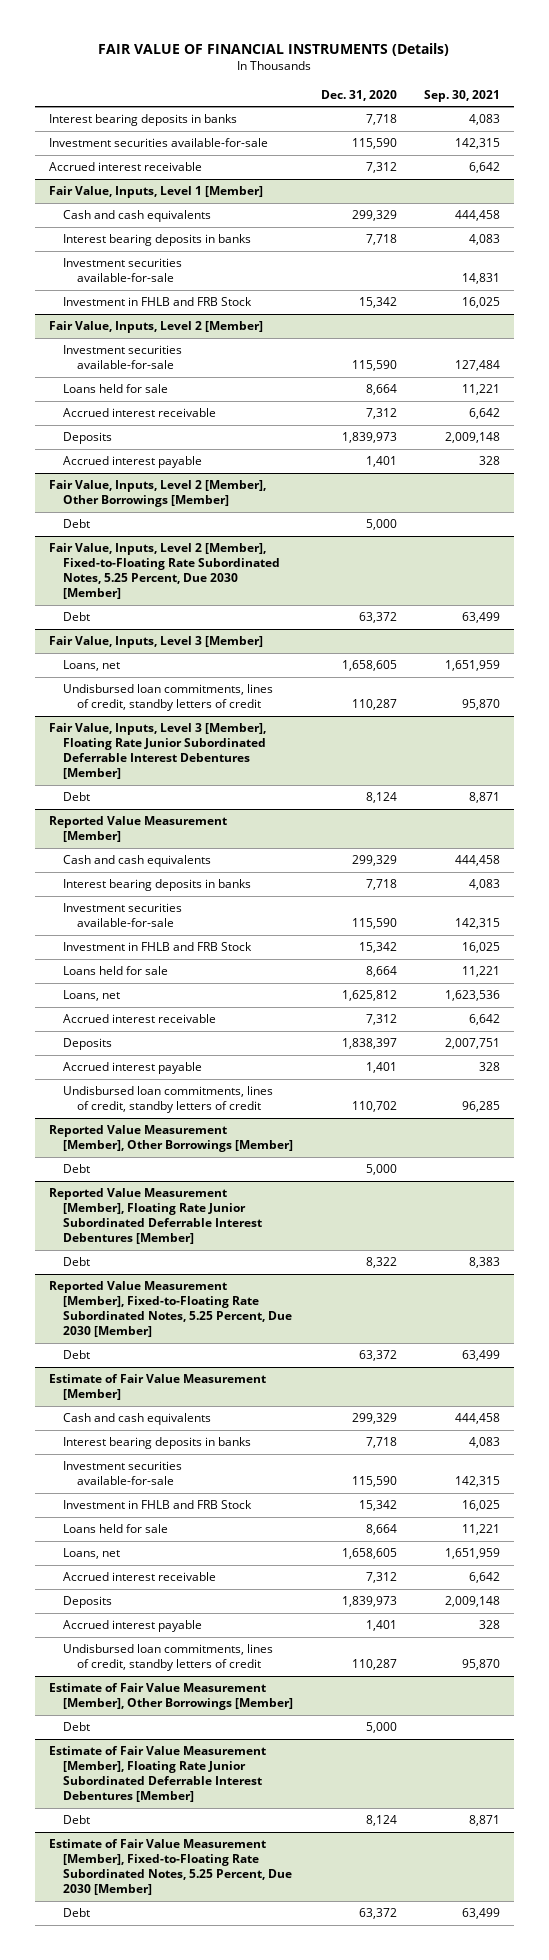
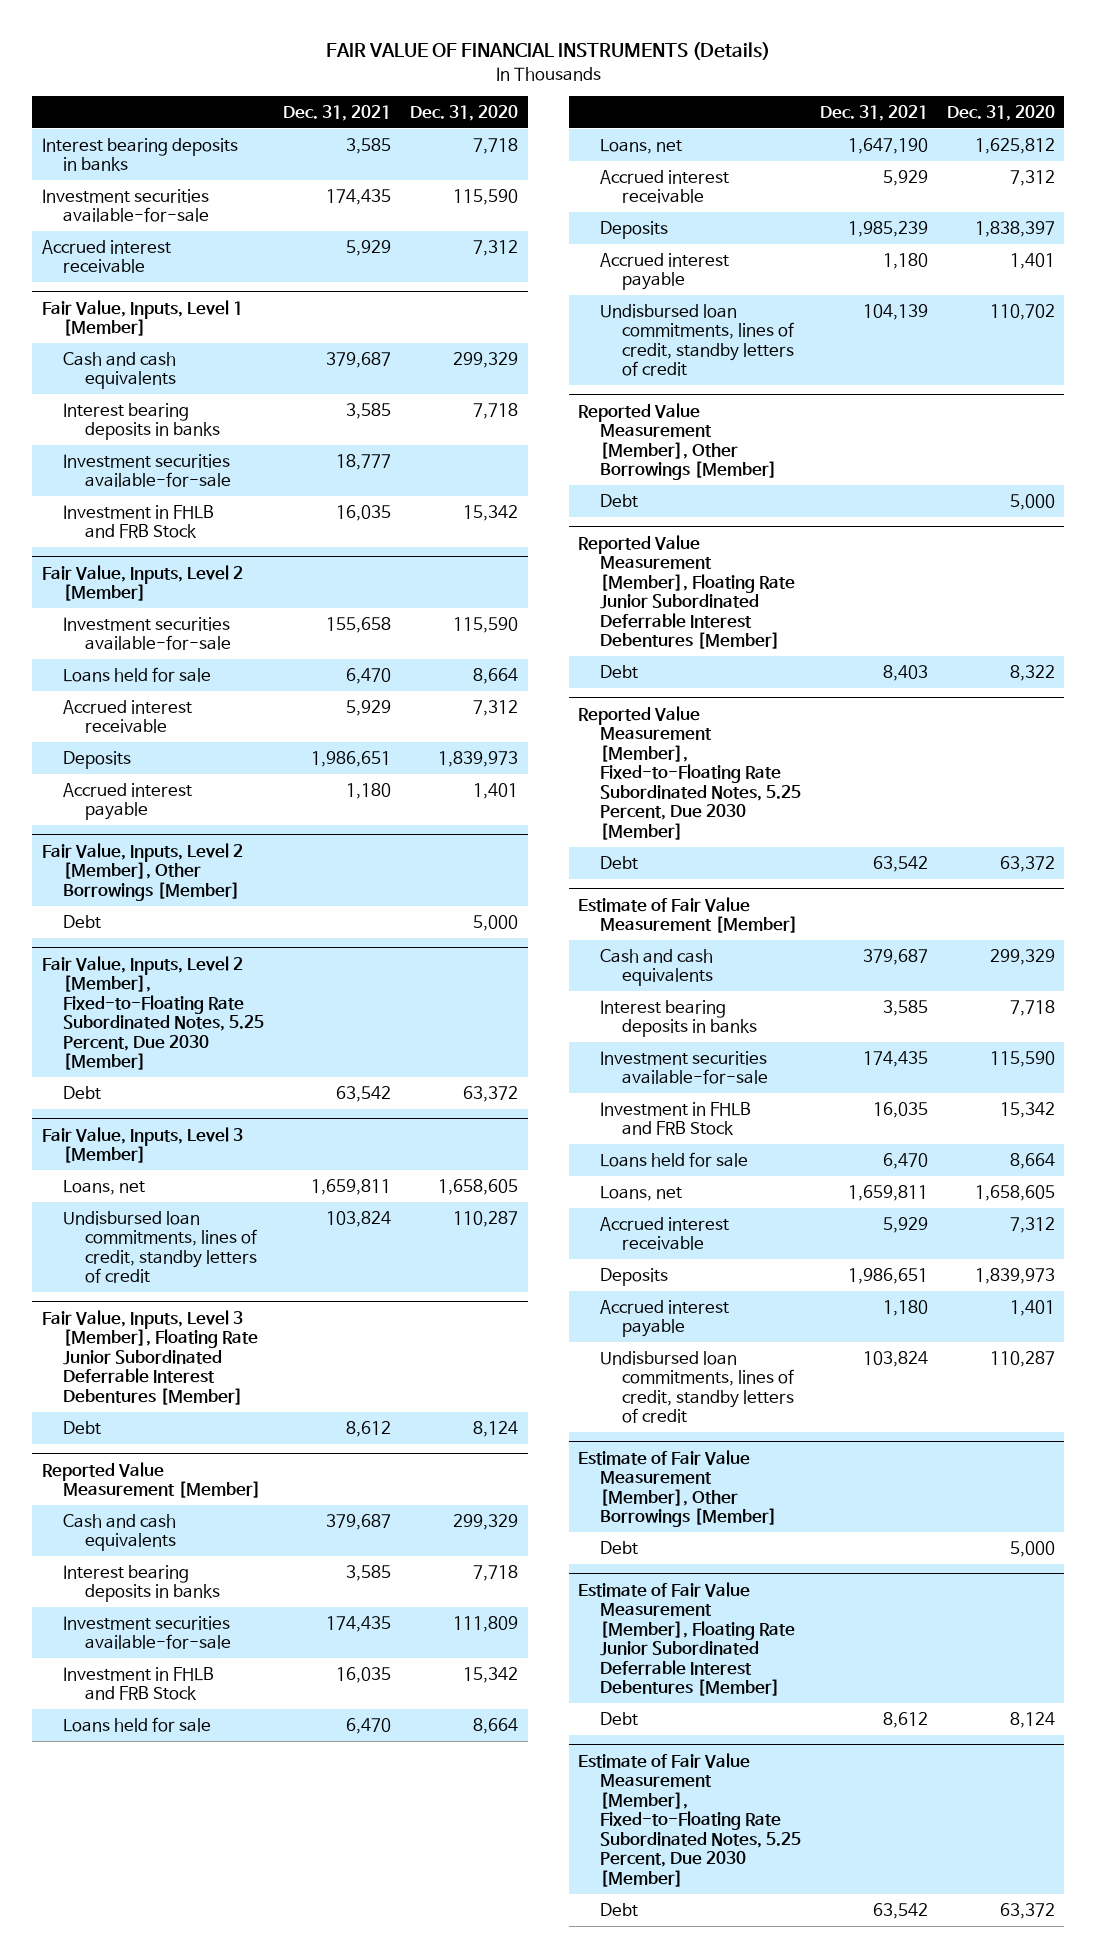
[424,89,501,102] Sep. 30, 2021 -> none
none -> [283,104,392,121] Dec. 31, 2021
[351,918,397,930] 115,590 -> [453,1615,519,1632] 111,809

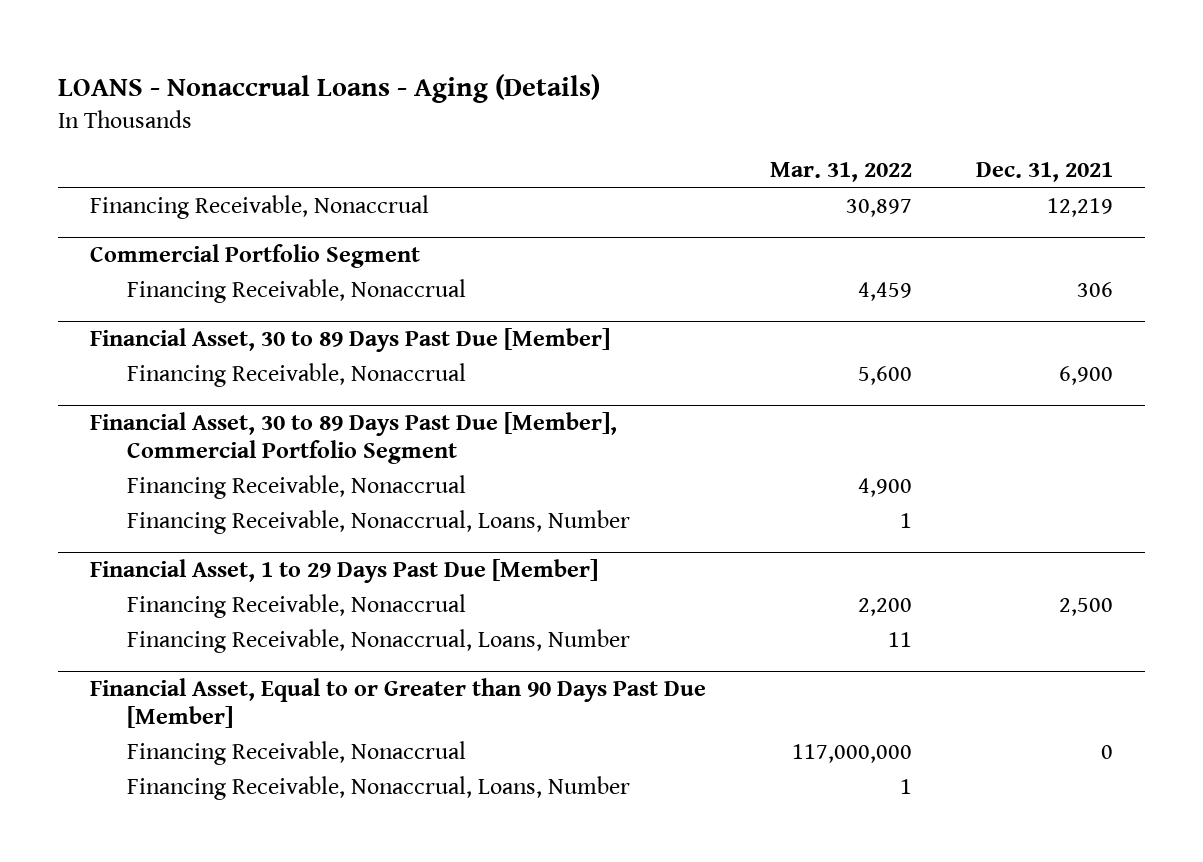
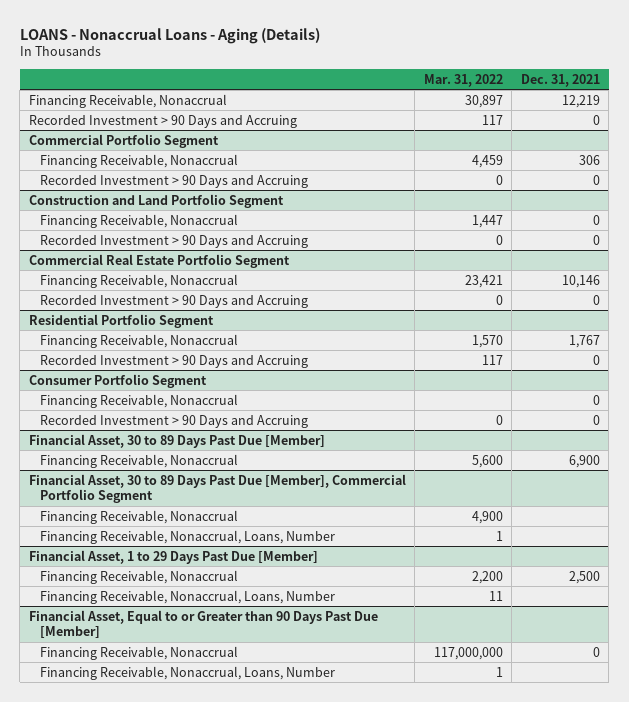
none -> [28,114,297,128] Recorded Investment > 90 Days and Accruing
none -> [39,174,308,188] Recorded Investment > 90 Days and Accruing
none -> [28,193,284,208] Construction and Land Portfolio Segment
none -> [39,213,238,228] Financing Receivable, Nonaccrual
none -> [39,234,308,248] Recorded Investment > 90 Days and Accruing
none -> [28,253,290,268] Commercial Real Estate Portfolio Segment
none -> [39,273,238,288] Financing Receivable, Nonaccrual
none -> [39,294,308,308] Recorded Investment > 90 Days and Accruing
none -> [28,313,214,328] Residential Portfolio Segment
none -> [39,333,238,348] Financing Receivable, Nonaccrual
none -> [39,354,308,368] Recorded Investment > 90 Days and Accruing
none -> [28,373,207,388] Consumer Portfolio Segment
none -> [39,393,238,408] Financing Receivable, Nonaccrual
none -> [39,414,308,428] Recorded Investment > 90 Days and Accruing

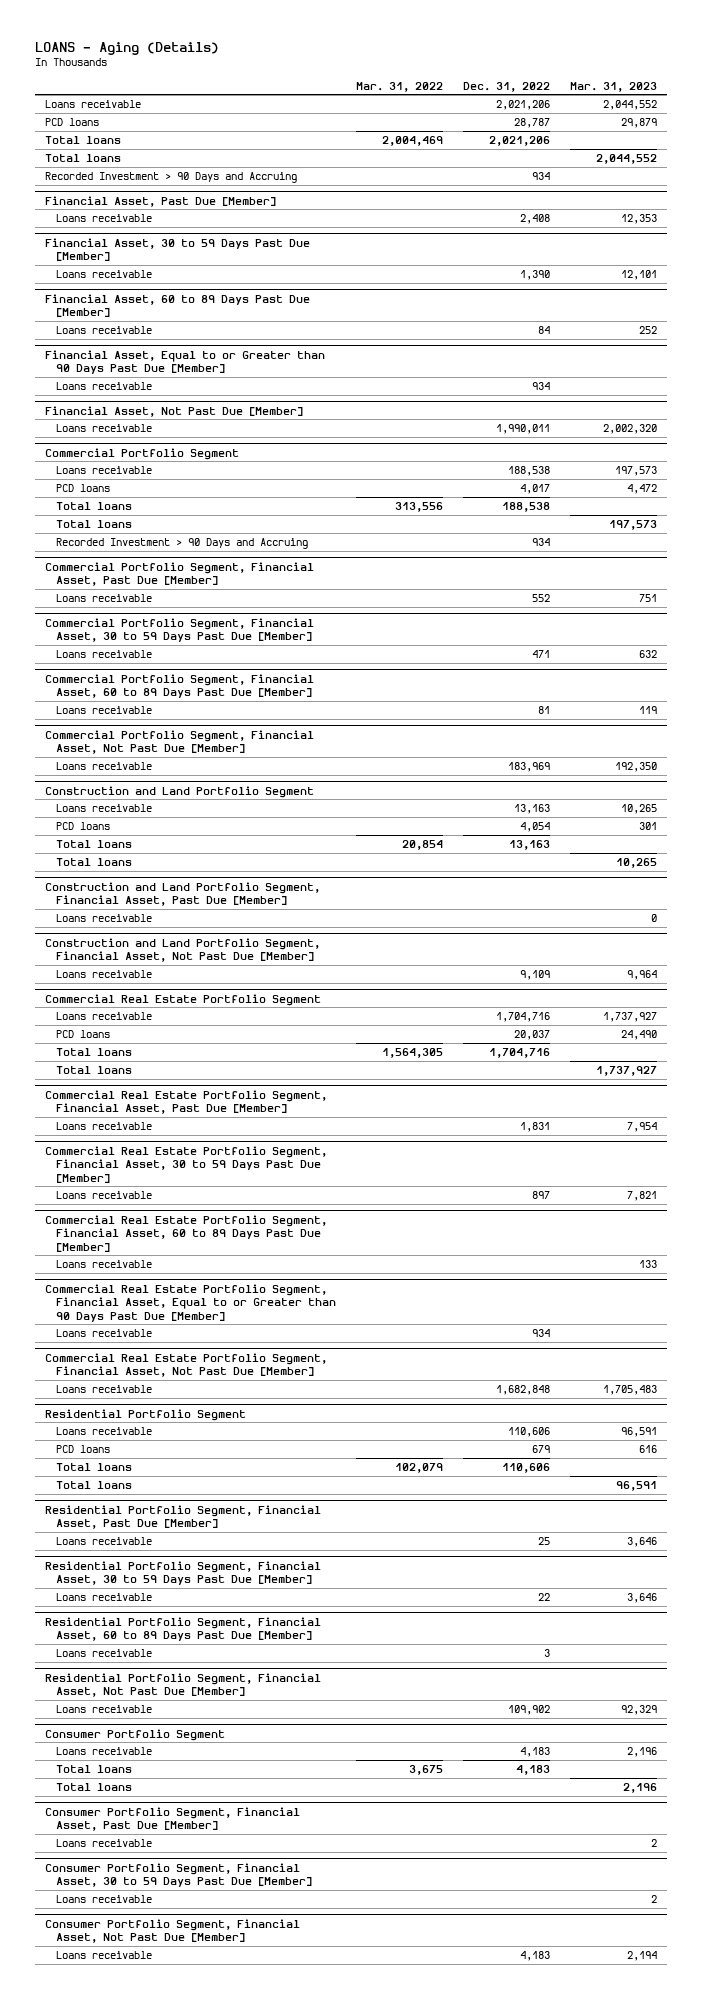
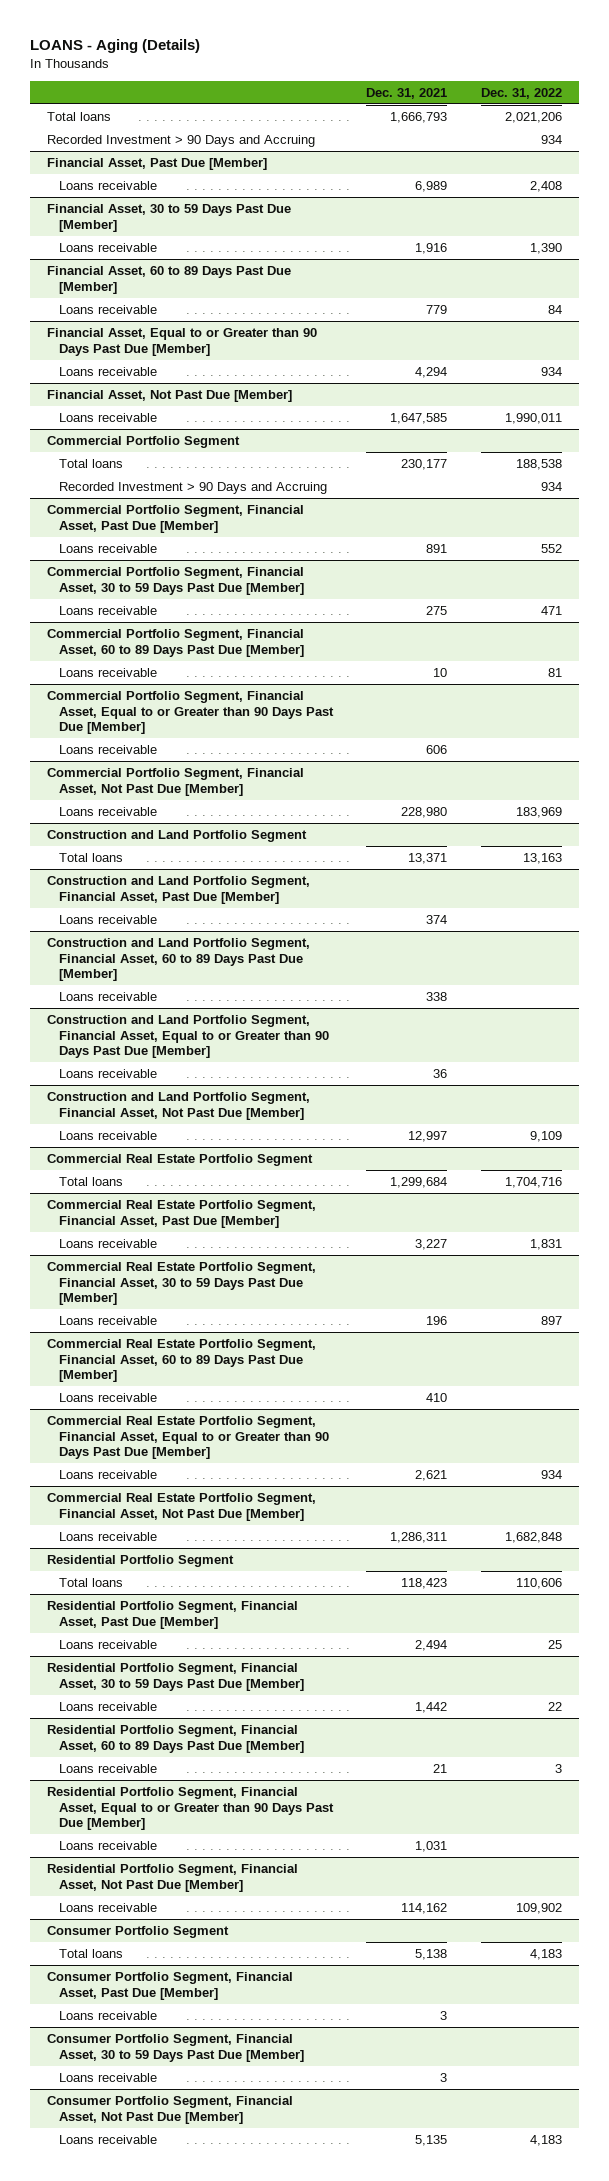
[356,81,444,92] Mar. 31, 2022 -> none
[569,81,657,92] Mar. 31, 2023 -> none
none -> [366,87,448,99] Dec. 31, 2021
[44,99,141,108] Loans receivable -> none
[44,117,99,126] PCD loans -> none
[44,153,121,162] Total loans -> none
[56,465,153,474] Loans receivable -> none
[56,483,111,492] PCD loans -> none
[56,519,133,528] Total loans -> none
none -> [46,690,334,735] Commercial Portfolio Segment, Financial Asset, Equal to or Greater than 90 Days Past Due [Member]
none -> [58,744,157,754] Loans receivable
[56,803,153,812] Loans receivable -> none
[56,821,111,830] PCD loans -> none
[56,857,133,866] Total loans -> none
none -> [46,937,310,982] Construction and Land Portfolio Segment, Financial Asset, 60 to 89 Days Past Due [Member]
none -> [58,991,157,1001] Loans receivable
none -> [46,1014,329,1059] Construction and Land Portfolio Segment, Financial Asset, Equal to or Greater than 90 Days Past Due [Member]
none -> [58,1068,157,1078] Loans receivable
[56,1011,153,1020] Loans receivable -> none
[56,1029,111,1038] PCD loans -> none
[56,1065,133,1074] Total loans -> none
[56,1426,153,1435] Loans receivable -> none
[56,1444,111,1453] PCD loans -> none
[56,1480,133,1489] Total loans -> none
none -> [46,1786,334,1831] Residential Portfolio Segment, Financial Asset, Equal to or Greater than 90 Days Past Due [Member]
none -> [58,1840,157,1850] Loans receivable
[56,1746,153,1755] Loans receivable -> none
[56,1782,133,1791] Total loans -> none

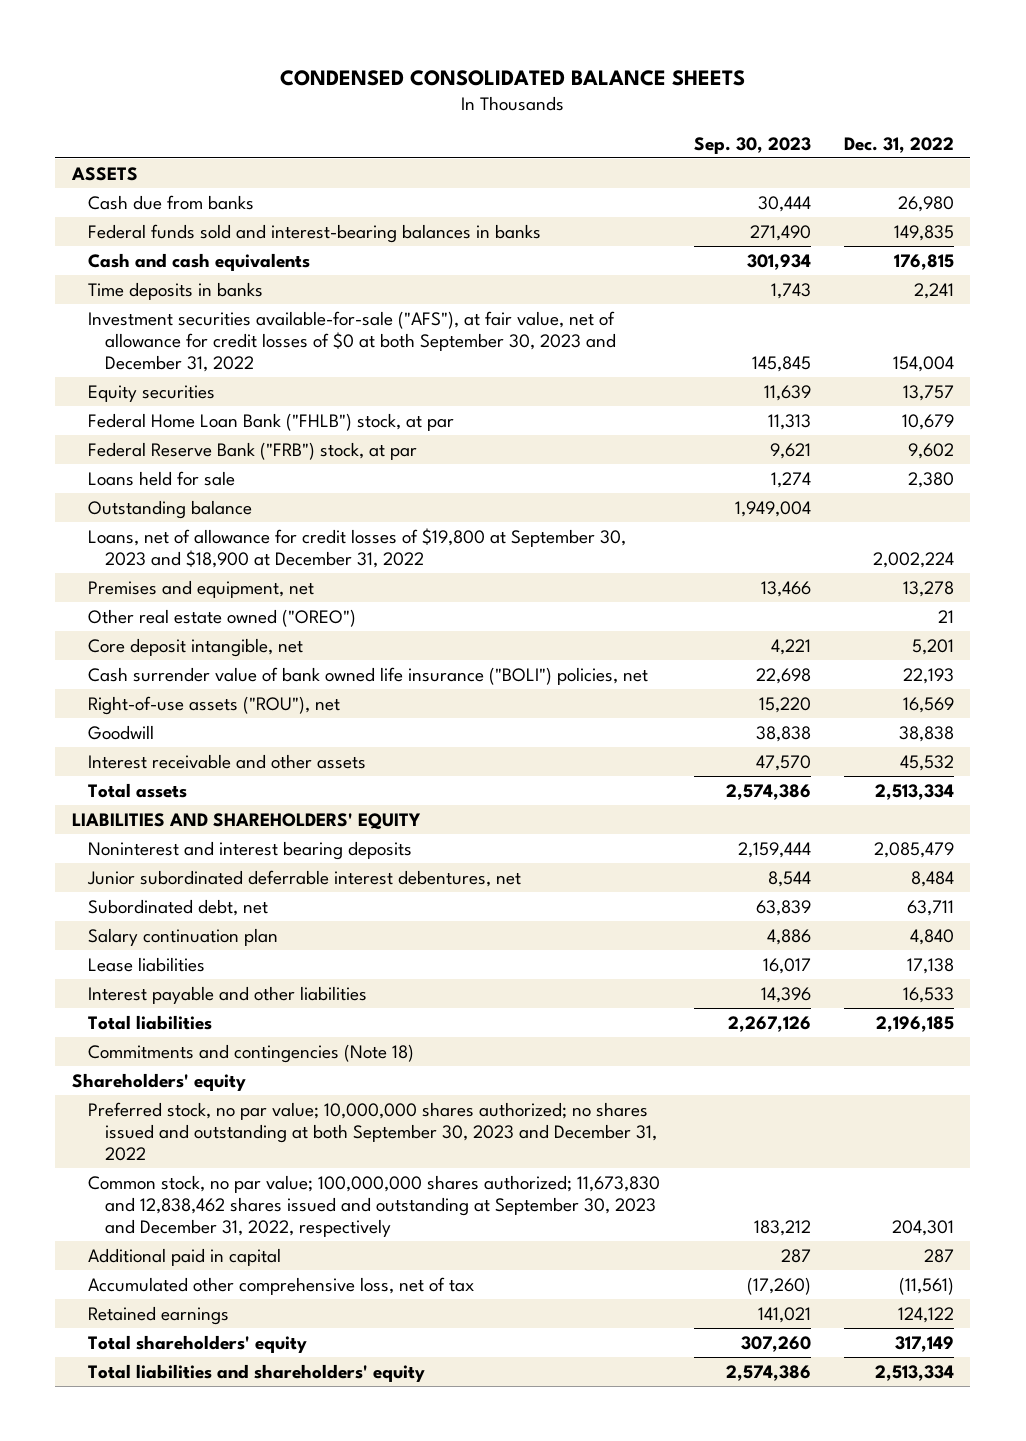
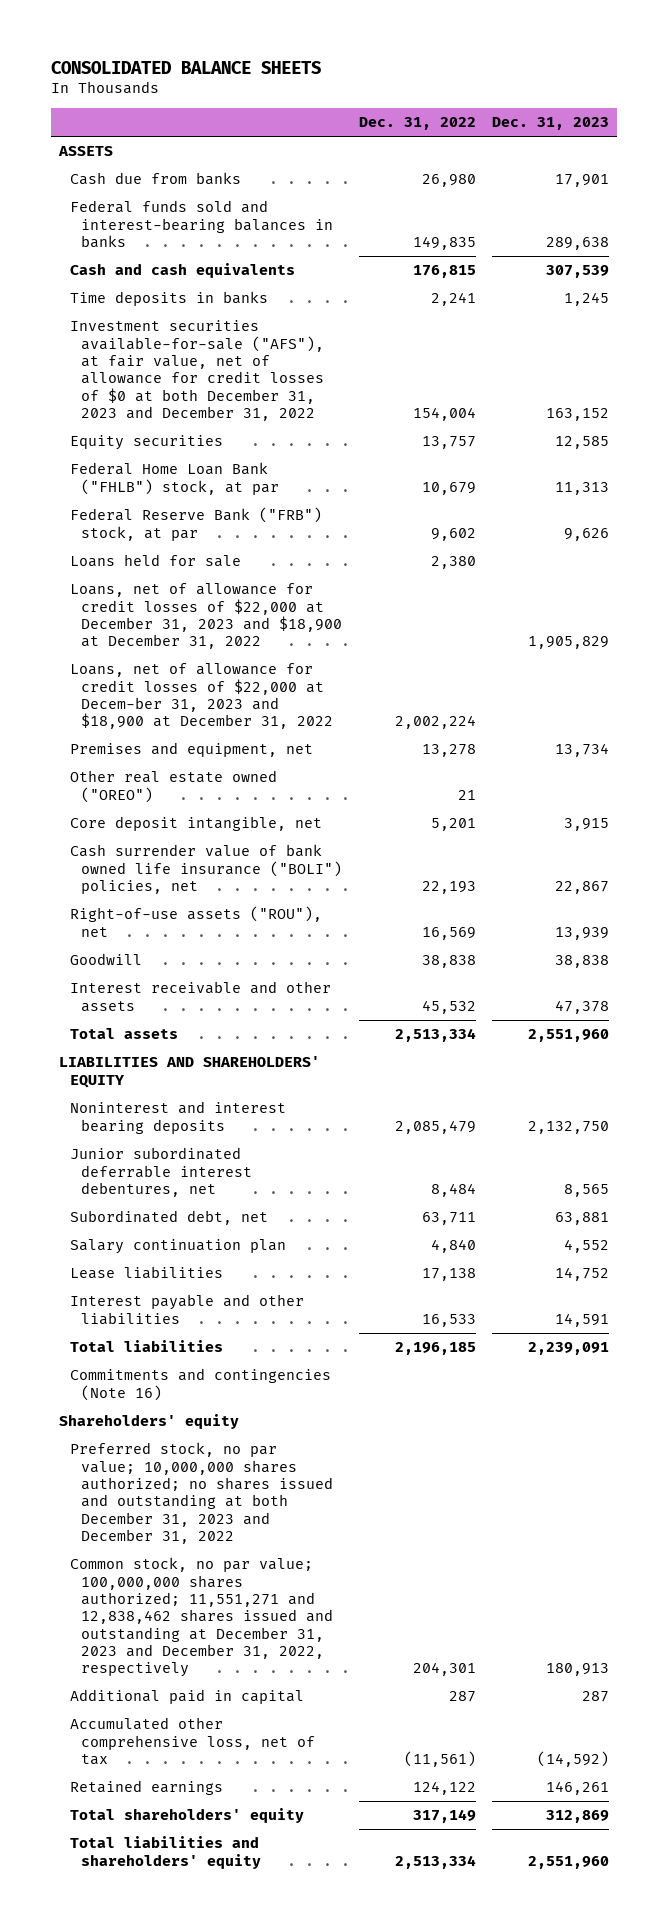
[279,69,745,86] CONDENSED CONSOLIDATED BALANCE SHEETS -> [50,60,321,74] CONSOLIDATED BALANCE SHEETS
[693,136,811,154] Sep. 30, 2023 -> none
none -> [491,117,609,131] Dec. 31, 2023
[88,310,617,372] Investment securities available-for-sale ("AFS"), at fair value, net of allowance for credit losses of $0 at both September 30, 2023 and December 31, 2022 -> [70,320,325,422] Investment securities available-for-sale ("AFS"), at fair value, net of allowance for credit losses of $0 at both December 31, 2023 and December 31, 2022
[88,499,253,519] Outstanding balance -> [70,583,343,650] Loans, net of allowance for credit losses of $22,000 at December 31, 2023 and $18,900 at December 31, 2022
[88,527,627,568] Loans, net of allowance for credit losses of $19,800 at September 30, 2023 and $18,900 at December 31, 2022 -> [70,663,334,730] Loans, net of allowance for credit losses of $22,000 at Decem-ber 31, 2023 and $18,900 at December 31, 2022
[88,1043,415,1063] Commitments and contingencies (Note 18) -> [70,1368,332,1401] Commitments and contingencies (Note 16)
[88,1101,658,1161] Preferred stock, no par value; 10,000,000 shares authorized; no shares issued and outstanding at both September 30, 2023 and December 31, 2022 -> [70,1442,334,1545] Preferred stock, no par value; 10,000,000 shares authorized; no shares issued and outstanding at both December 31, 2023 and December 31, 2022
[88,1174,661,1237] Common stock, no par value; 100,000,000 shares authorized; 11,673,830 and 12,838,462 shares issued and outstanding at September 30, 2023 and December 31, 2022, respectively -> [70,1557,334,1678] Common stock, no par value; 100,000,000 shares authorized; 11,551,271 and 12,838,462 shares issued and outstanding at December 31, 2023 and December 31, 2022, respectively

